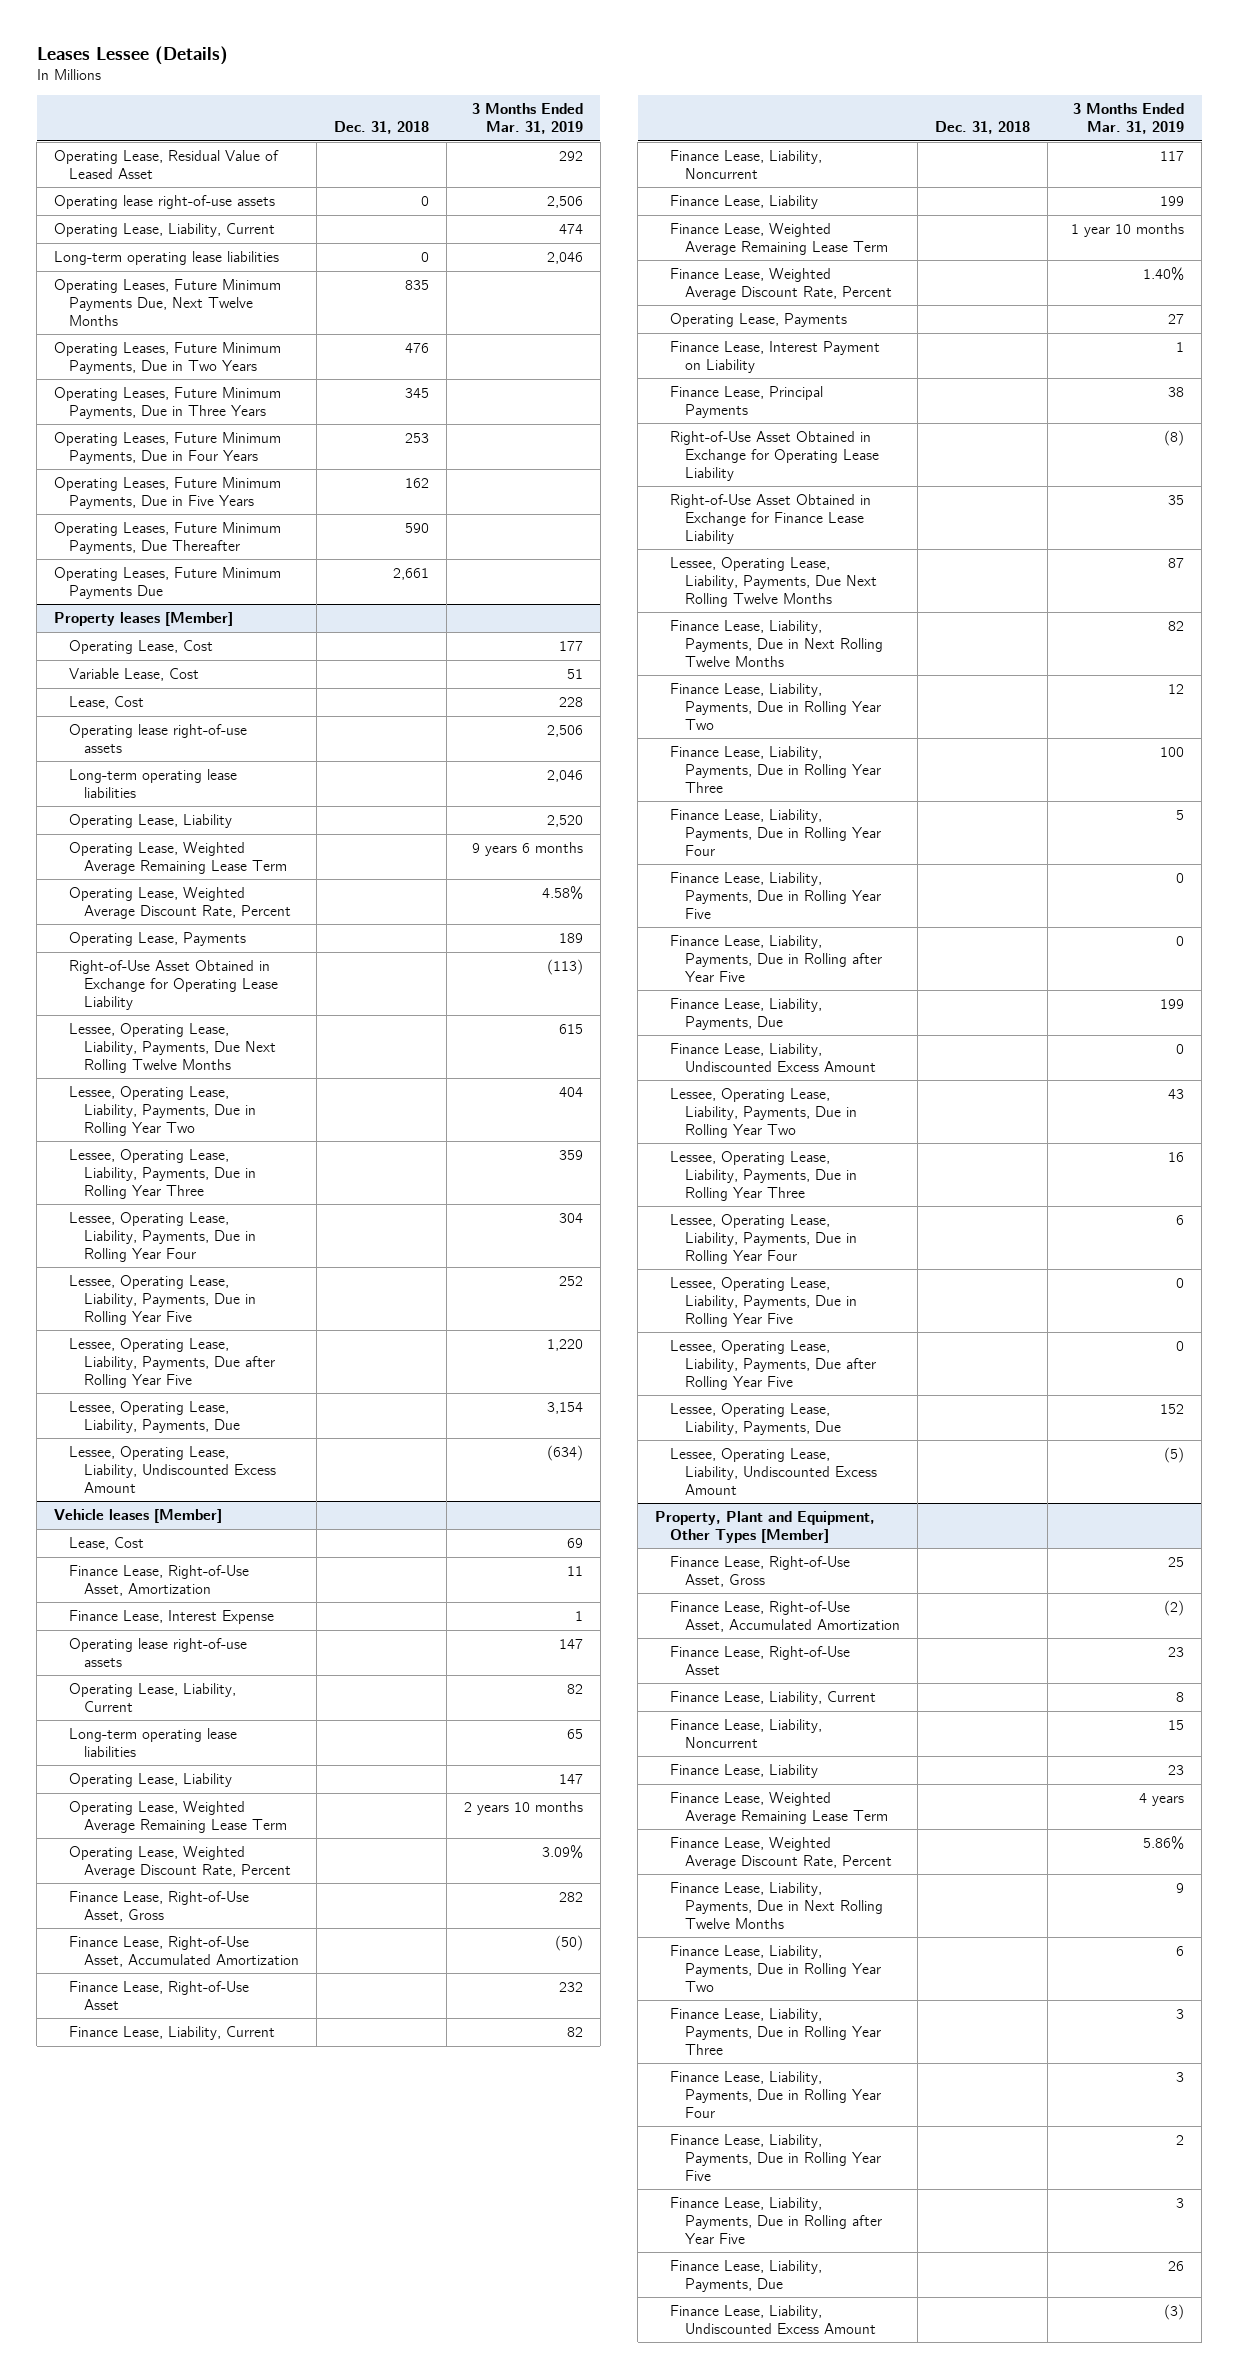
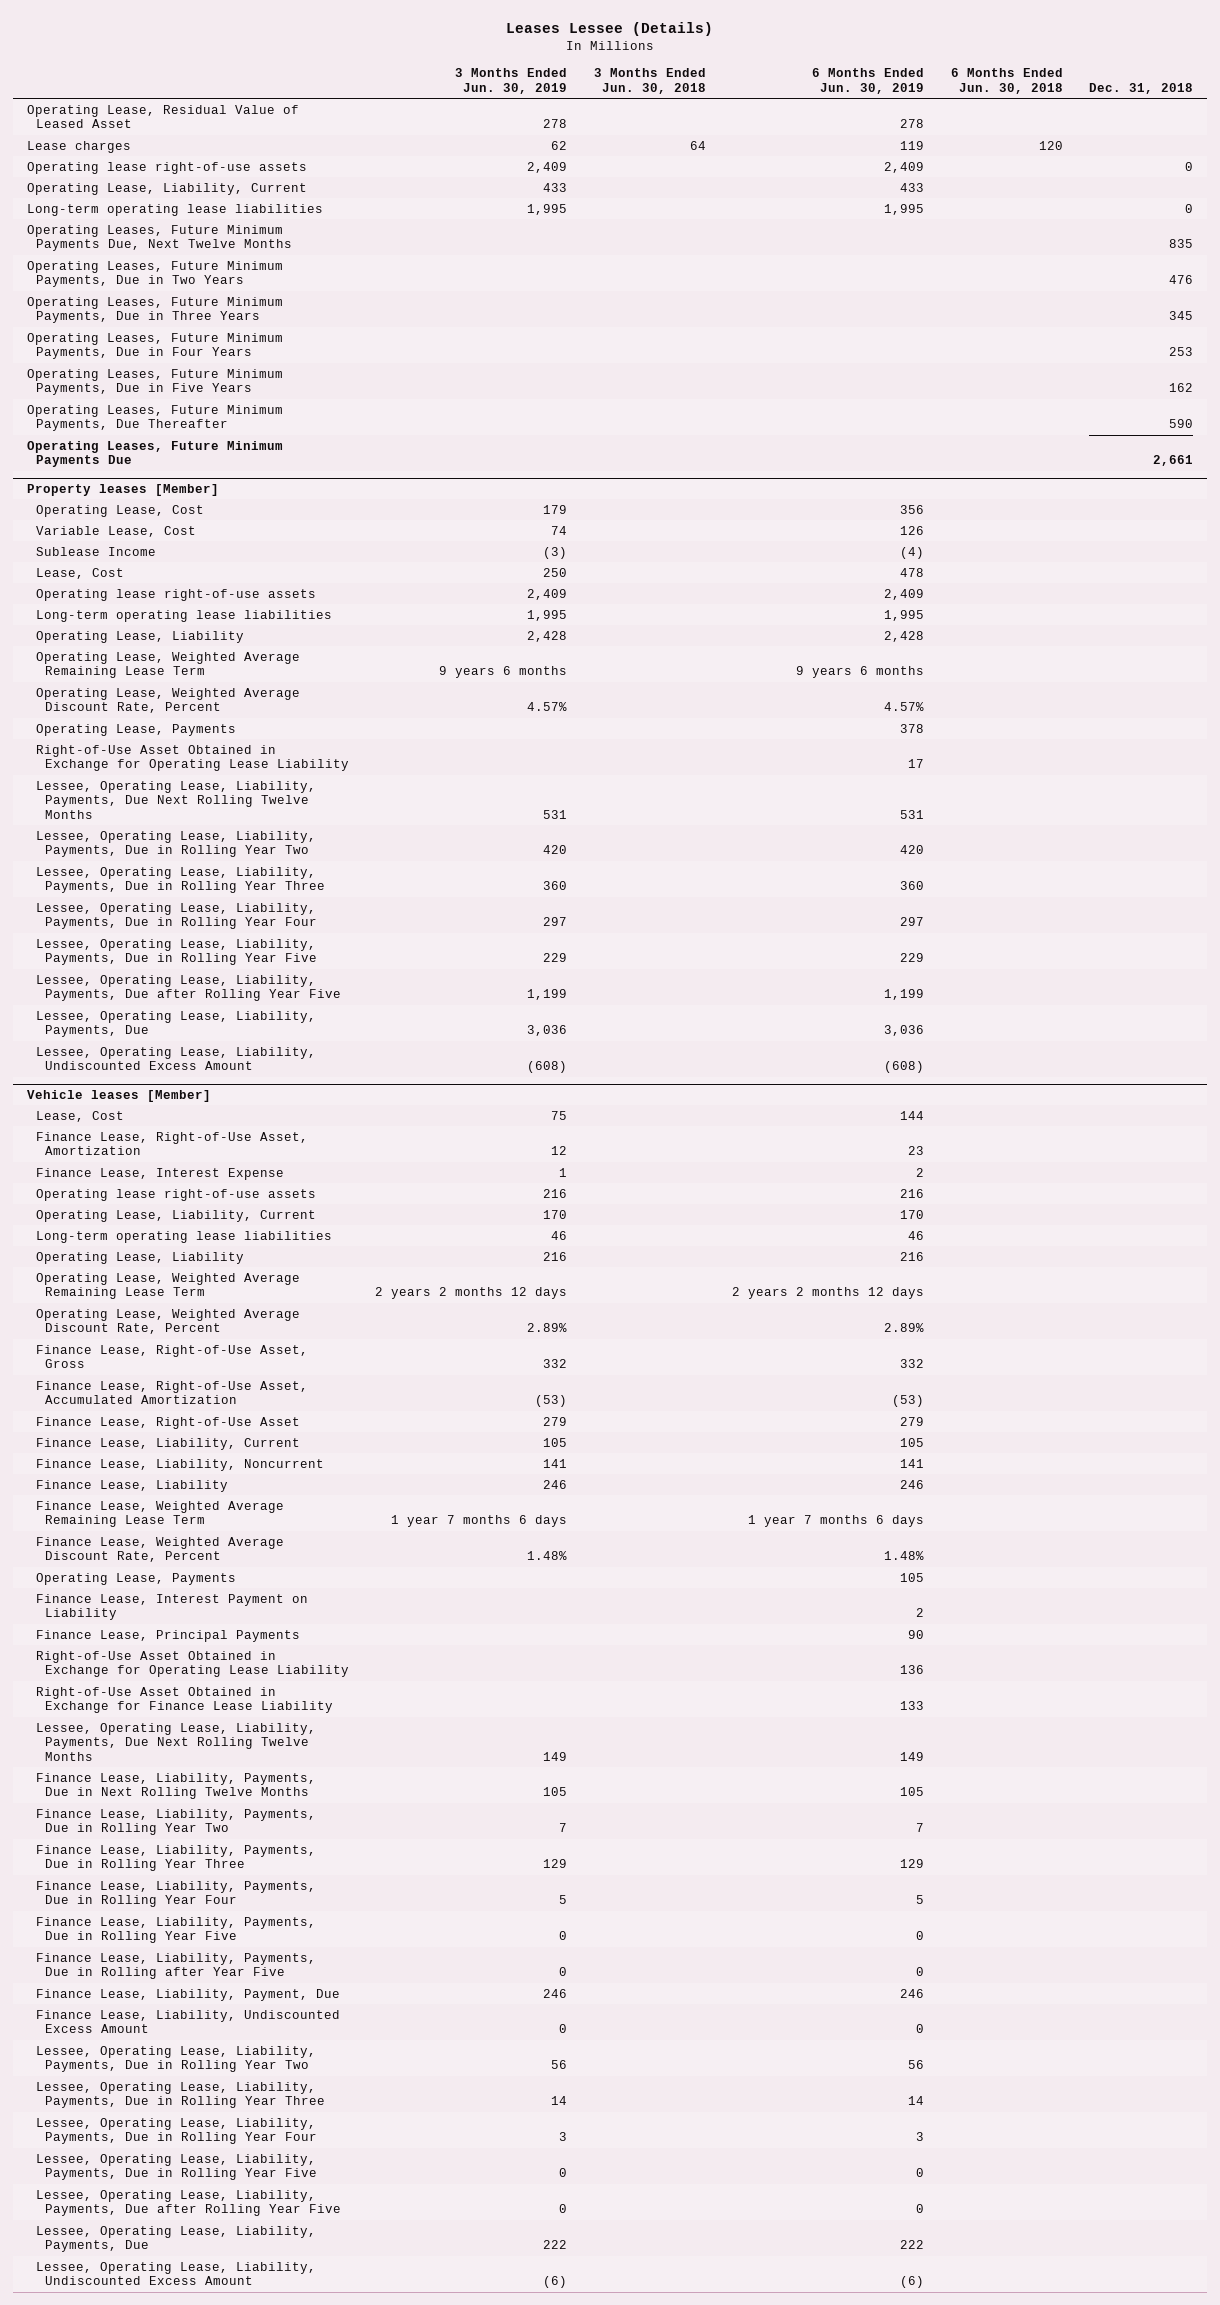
[471,103,583,135] 3 Months Ended Mar. 31, 2019 -> none
none -> [455,68,568,95] 3 Months Ended Jun. 30, 2019
none -> [593,68,706,95] 3 Months Ended Jun. 30, 2018
none -> [812,68,925,95] 6 Months Ended Jun. 30, 2019
none -> [950,68,1063,95] 6 Months Ended Jun. 30, 2018
none -> [26,140,131,153] Lease charges
none -> [35,546,156,556] Sublease Income
[670,997,823,1030] Finance Lease, Liability, Payments, Due -> [35,1988,340,2001] Finance Lease, Liability, Payment, Due
[655,1510,876,1543] Property, Plant and Equipment, Other Types [Member] -> none
[670,1555,851,1587] Finance Lease, Right-of-Use Asset, Gross -> none
[670,1600,900,1632] Finance Lease, Right-of-Use Asset, Accumulated Amortization -> none
[670,1645,851,1675] Finance Lease, Right-of-Use Asset -> none
[670,1690,877,1705] Finance Lease, Liability, Current -> none
[670,1718,823,1748] Finance Lease, Liability, Noncurrent -> none
[670,1763,819,1778] Finance Lease, Liability -> none
[670,1791,888,1824] Finance Lease, Weighted Average Remaining Lease Term -> none
[670,1836,892,1869] Finance Lease, Weighted Average Discount Rate, Percent -> none
[670,1881,883,1929] Finance Lease, Liability, Payments, Due in Next Rolling Twelve Months -> none
[670,1944,881,1992] Finance Lease, Liability, Payments, Due in Rolling Year Two -> none
[670,2007,881,2055] Finance Lease, Liability, Payments, Due in Rolling Year Three -> none
[670,2070,881,2118] Finance Lease, Liability, Payments, Due in Rolling Year Four -> none
[670,2133,881,2181] Finance Lease, Liability, Payments, Due in Rolling Year Five -> none
[670,2196,882,2244] Finance Lease, Liability, Payments, Due in Rolling after Year Five -> none
[670,2259,823,2292] Finance Lease, Liability, Payments, Due -> none
[670,2304,876,2334] Finance Lease, Liability, Undiscounted Excess Amount -> none

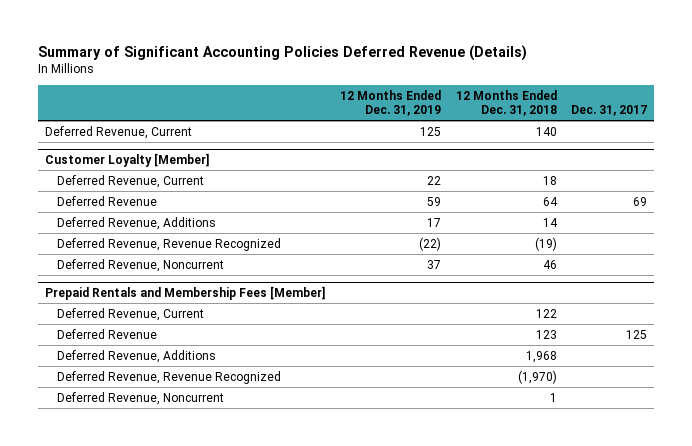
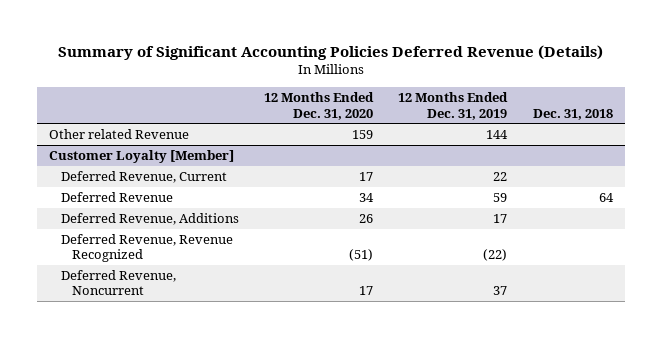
[455,89,557,117] 12 Months Ended Dec. 31, 2018 -> none
[570,105,647,117] Dec. 31, 2017 -> none
none -> [264,92,375,120] 12 Months Ended Dec. 31, 2020
none -> [532,108,613,120] Dec. 31, 2018
[45,125,193,139] Deferred Revenue, Current -> none
none -> [49,129,190,140] Other related Revenue
[45,285,327,300] Prepaid Rentals and Membership Fees [Member] -> none
[56,307,204,321] Deferred Revenue, Current -> none
[56,328,157,339] Deferred Revenue -> none
[56,349,216,363] Deferred Revenue, Additions -> none
[56,370,281,384] Deferred Revenue, Revenue Recognized -> none
[56,391,224,405] Deferred Revenue, Noncurrent -> none

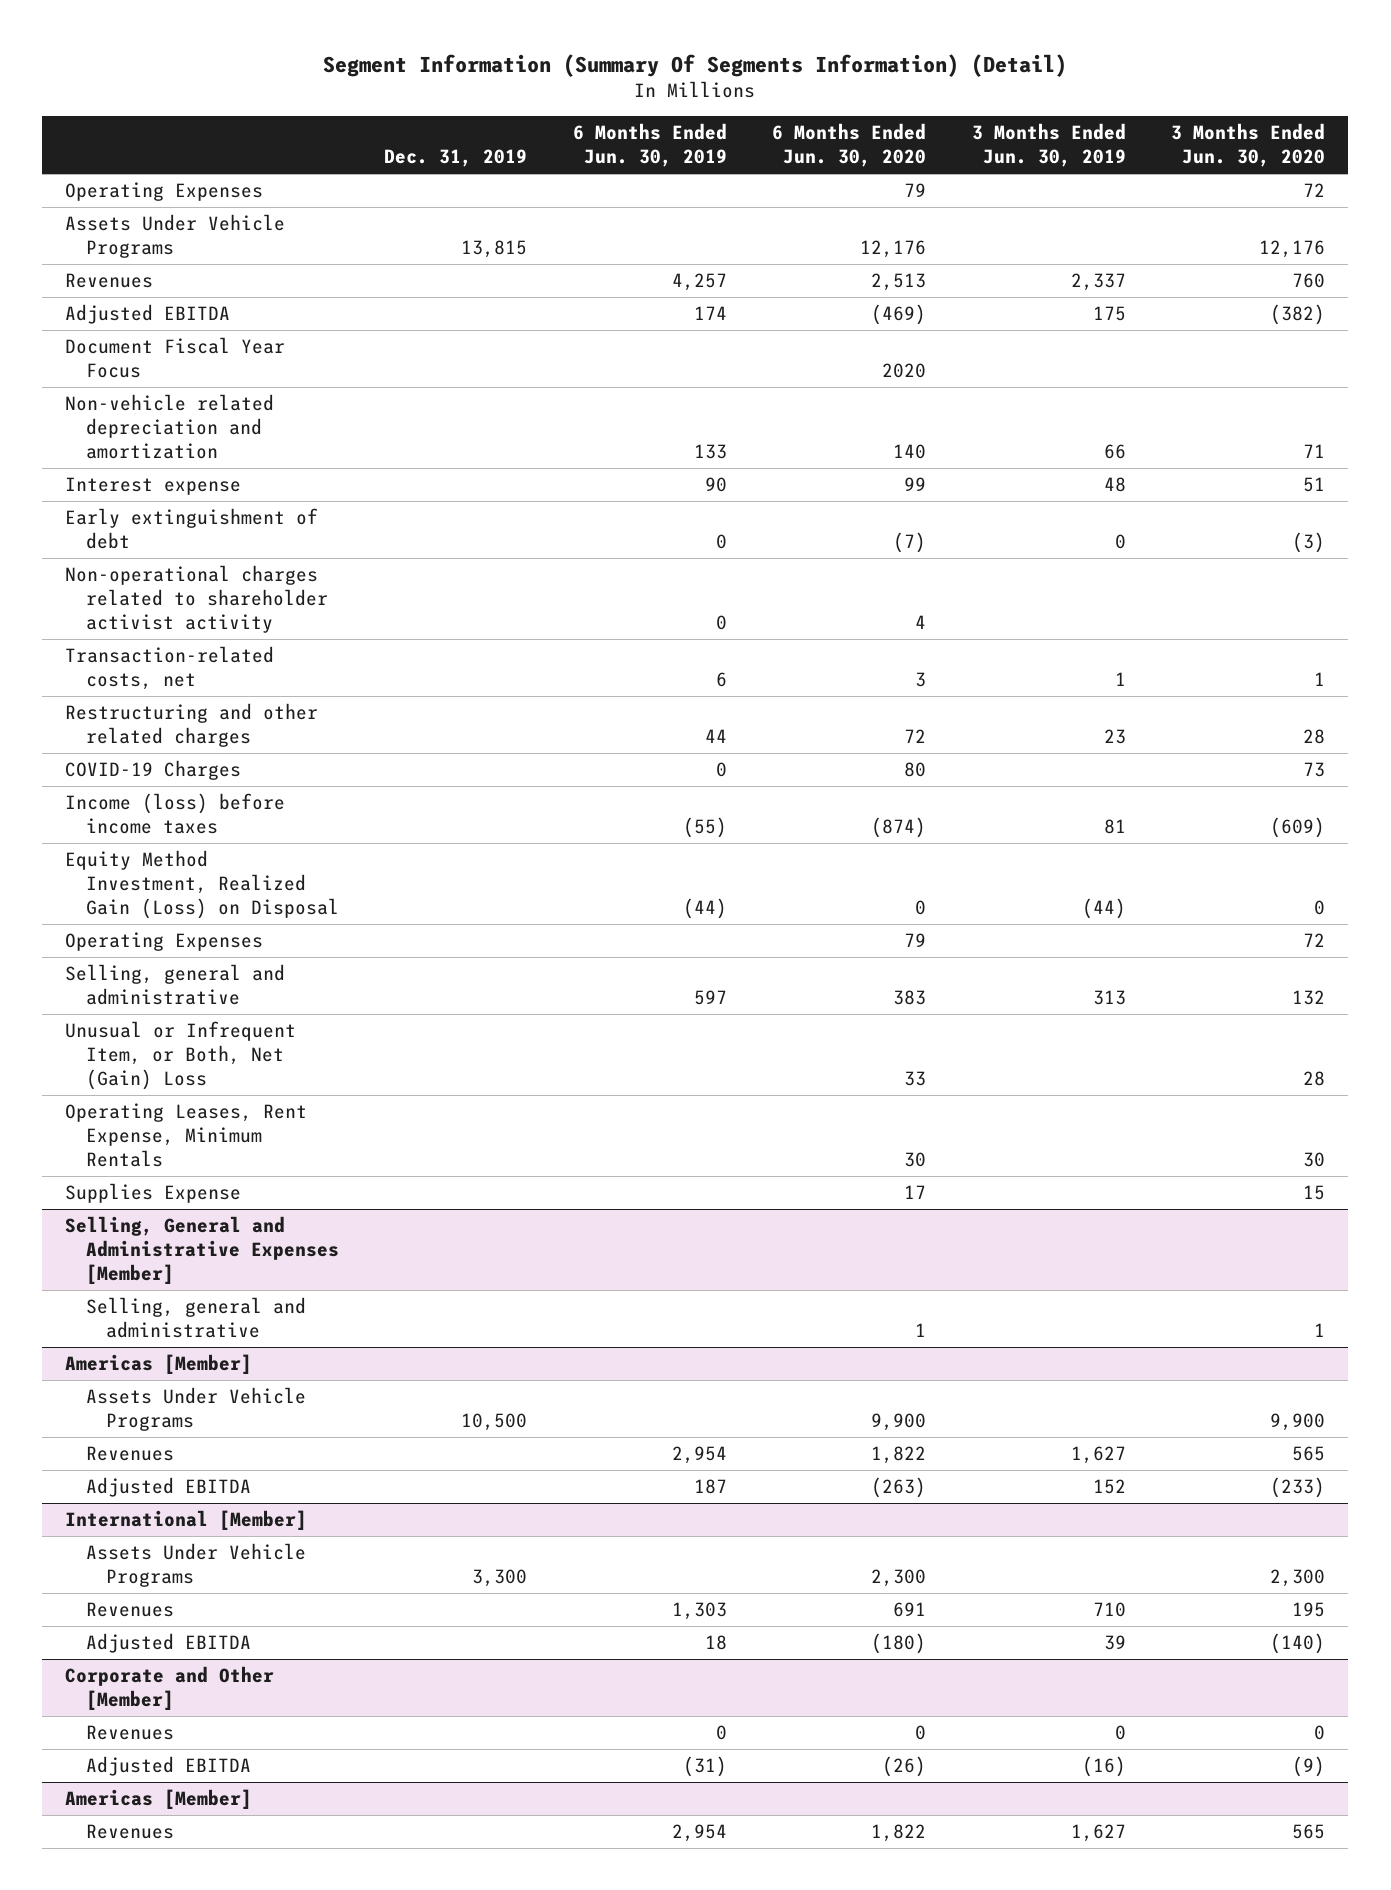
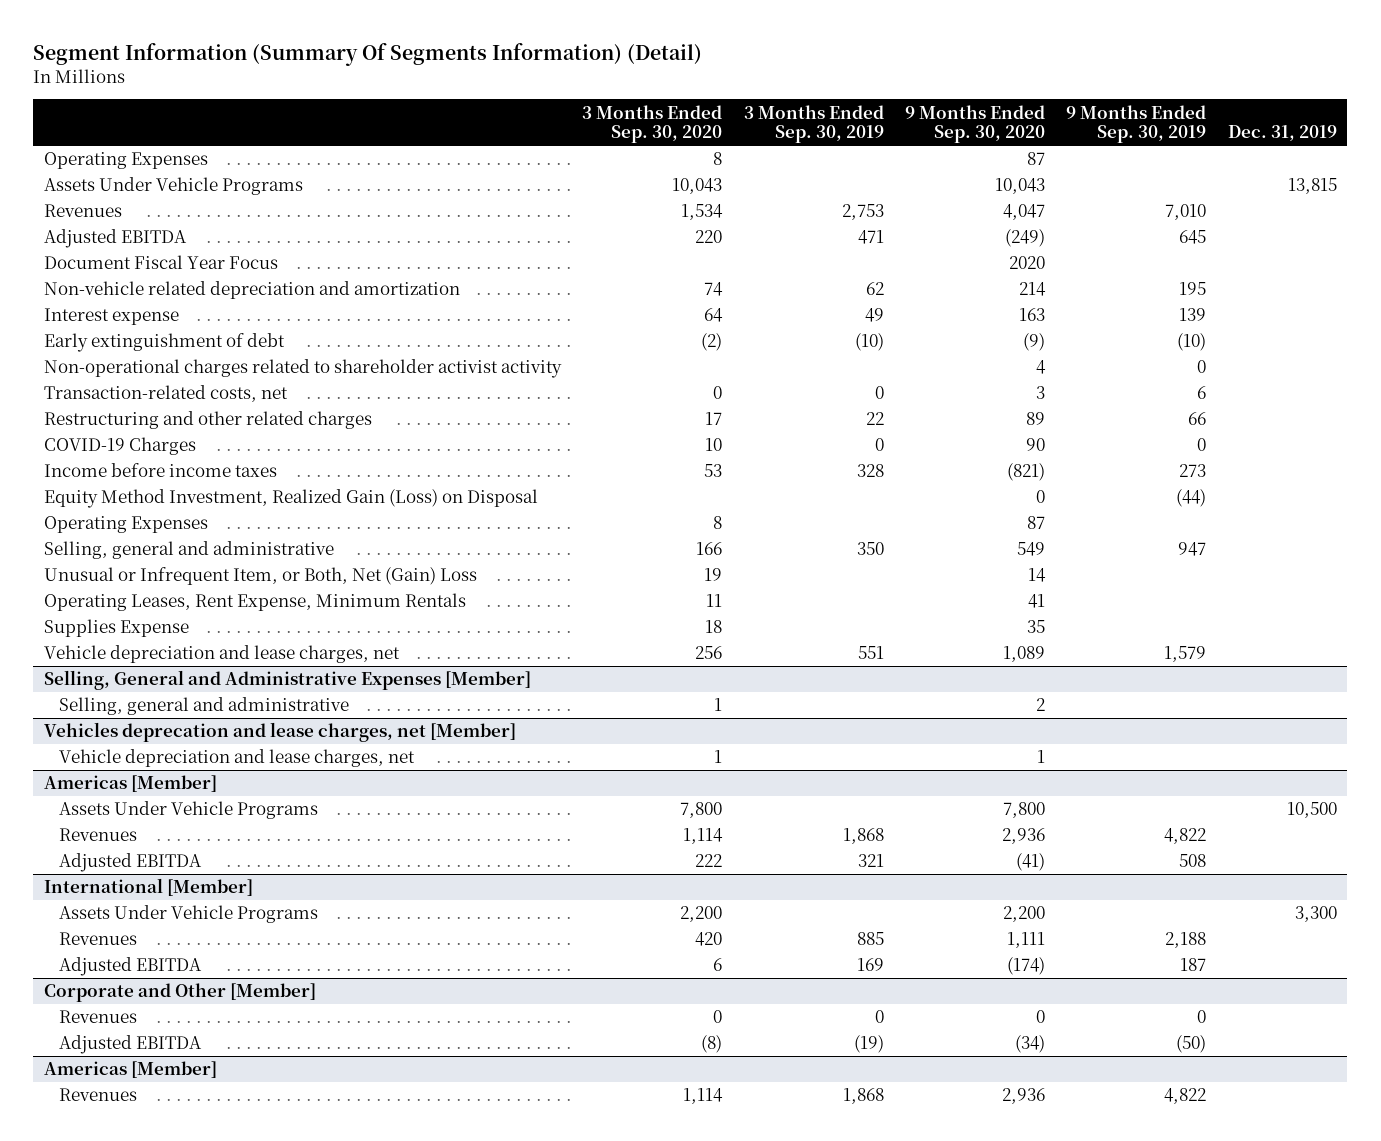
[572,123,727,168] 6 Months Ended Jun. 30, 2019 -> none
[772,123,927,168] 6 Months Ended Jun. 30, 2020 -> none
[971,123,1126,168] 3 Months Ended Jun. 30, 2019 -> none
[1171,123,1326,168] 3 Months Ended Jun. 30, 2020 -> none
none -> [582,104,723,144] 3 Months Ended Sep. 30, 2020
none -> [743,104,884,144] 3 Months Ended Sep. 30, 2019
none -> [905,104,1046,144] 9 Months Ended Sep. 30, 2020
none -> [1066,104,1207,144] 9 Months Ended Sep. 30, 2019
[65,793,286,835] Income (loss) before income taxes -> [43,463,277,478] Income before income taxes
none -> [43,645,400,664] Vehicle depreciation and lease charges, net
none -> [43,722,516,743] Vehicles deprecation and lease charges, net [Member]
none -> [59,749,416,768] Vehicle depreciation and lease charges, net

